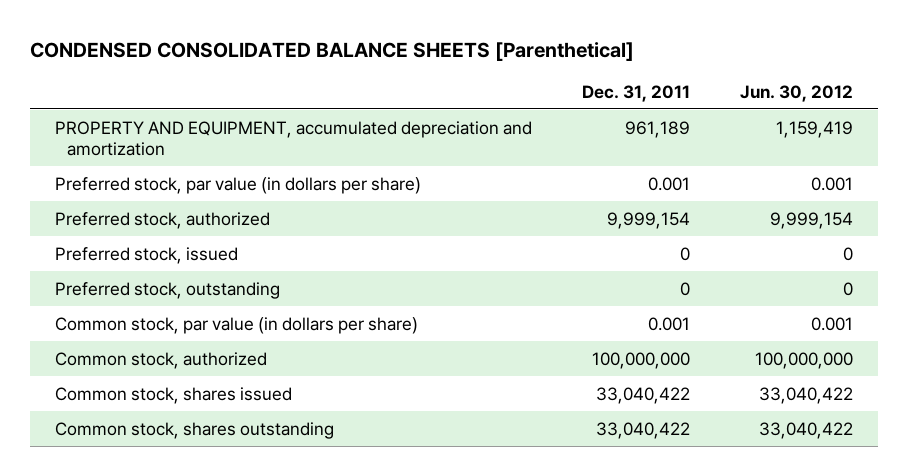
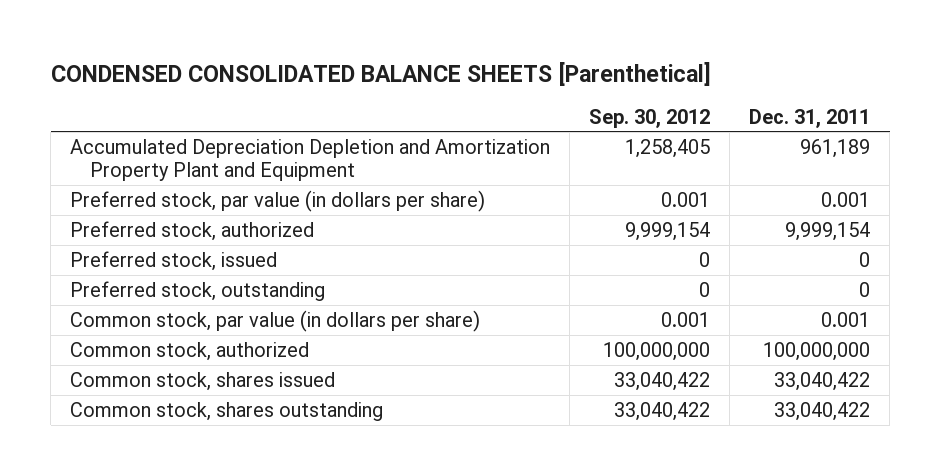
[740,84,854,102] Jun. 30, 2012 -> none
none -> [589,108,711,128] Sep. 30, 2012
[54,120,532,156] PROPERTY AND EQUIPMENT, accumulated depreciation and amortization -> [70,138,551,182] Accumulated Depreciation Depletion and Amortization Property Plant and Equipment

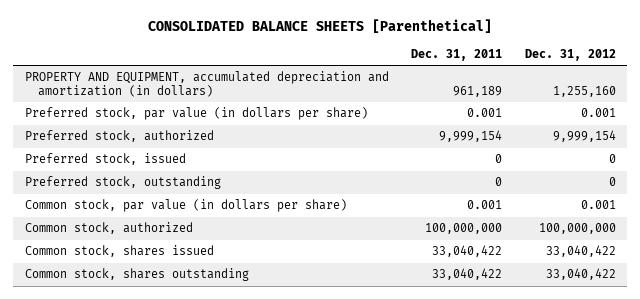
[50,61,711,86] CONDENSED CONSOLIDATED BALANCE SHEETS [Parenthetical] -> [148,18,493,33] CONSOLIDATED BALANCE SHEETS [Parenthetical]
[589,108,711,128] Sep. 30, 2012 -> none
none -> [524,48,616,61] Dec. 31, 2012
[70,138,551,182] Accumulated Depreciation Depletion and Amortization Property Plant and Equipment -> [24,71,389,98] PROPERTY AND EQUIPMENT, accumulated depreciation and amortization (in dollars)

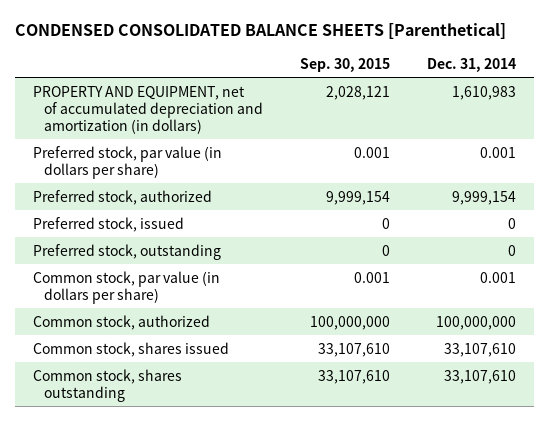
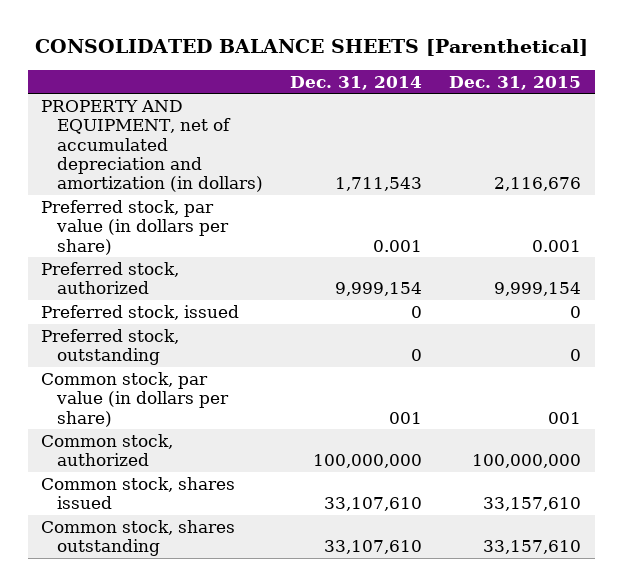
[14,23,506,40] CONDENSED CONSOLIDATED BALANCE SHEETS [Parenthetical] -> [35,39,589,57] CONSOLIDATED BALANCE SHEETS [Parenthetical]
[299,57,390,72] Sep. 30, 2015 -> none
none -> [449,75,582,90] Dec. 31, 2015
[451,85,516,100] 1,610,983 -> [335,177,423,192] 1,711,543
[479,271,516,283] 0.001 -> [389,411,423,424] 001

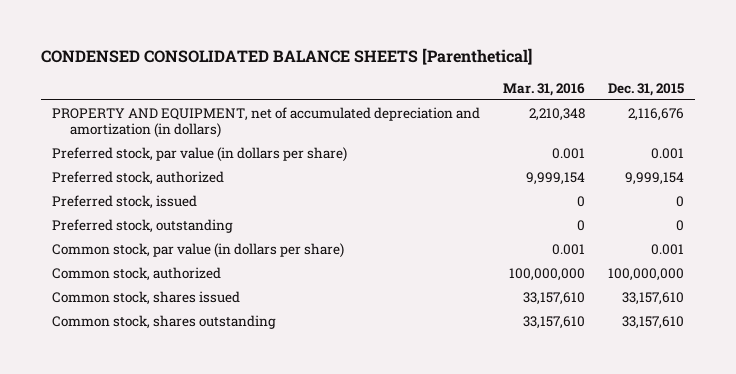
[35,39,589,57] CONSOLIDATED BALANCE SHEETS [Parenthetical] -> [41,48,533,66] CONDENSED CONSOLIDATED BALANCE SHEETS [Parenthetical]
[290,75,423,90] Dec. 31, 2014 -> none
none -> [502,83,585,97] Mar. 31, 2016
[548,411,582,424] 001 -> [650,243,684,255] 0.001

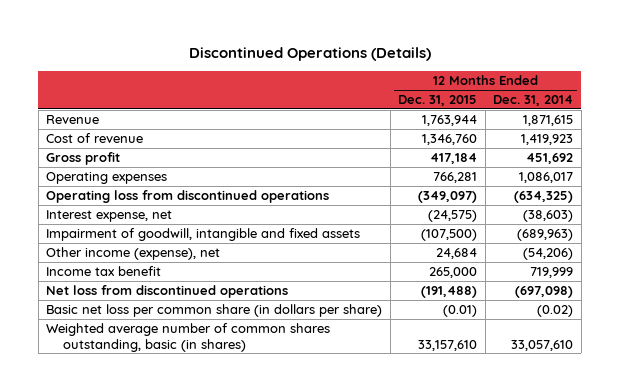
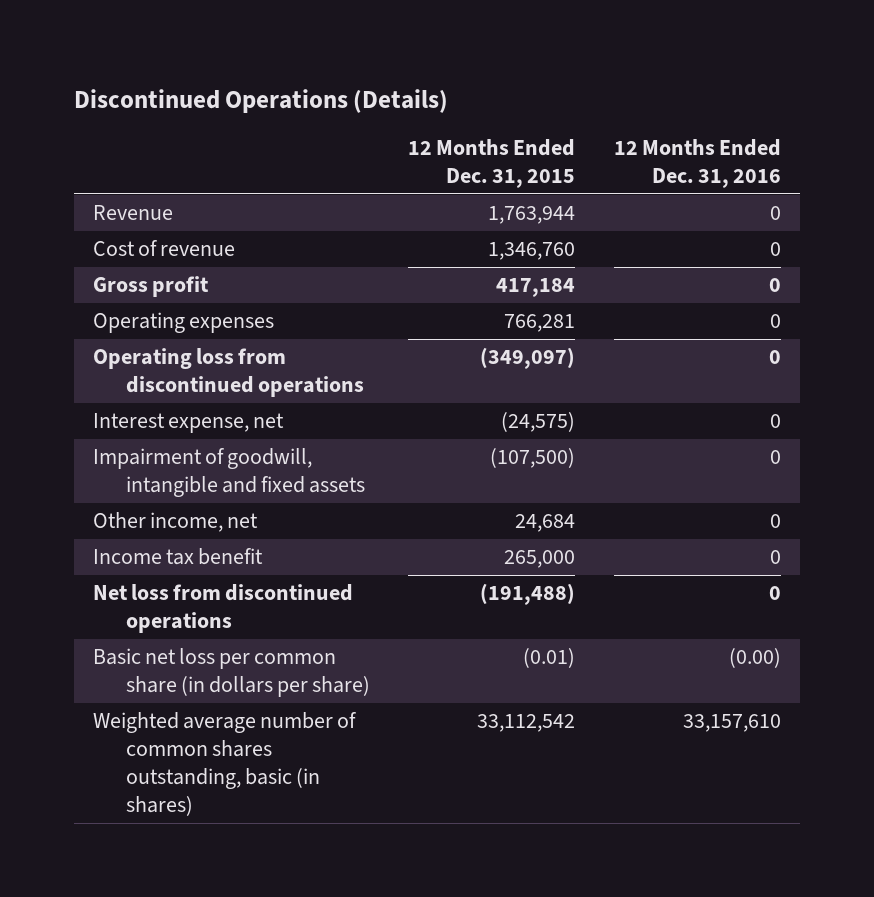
[493,95,574,107] Dec. 31, 2014 -> none
none -> [613,138,781,188] 12 Months Ended Dec. 31, 2016
[46,246,221,260] Other income (expense), net -> [92,512,258,533] Other income, net
[418,339,478,351] 33,157,610 -> [477,714,576,733] 33,112,542

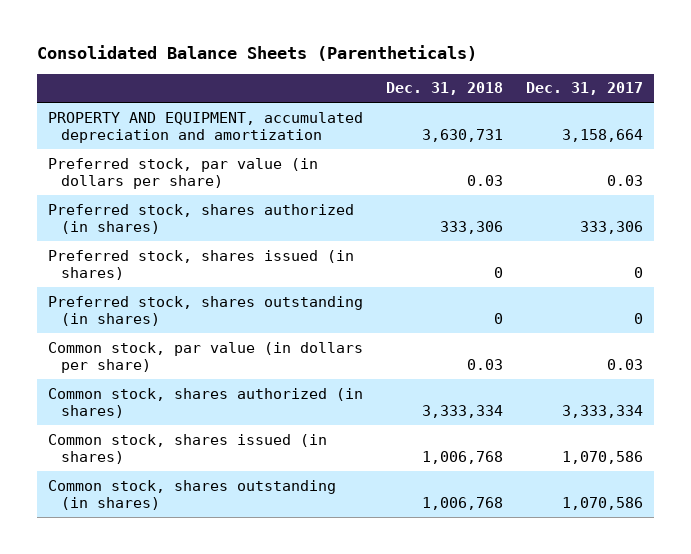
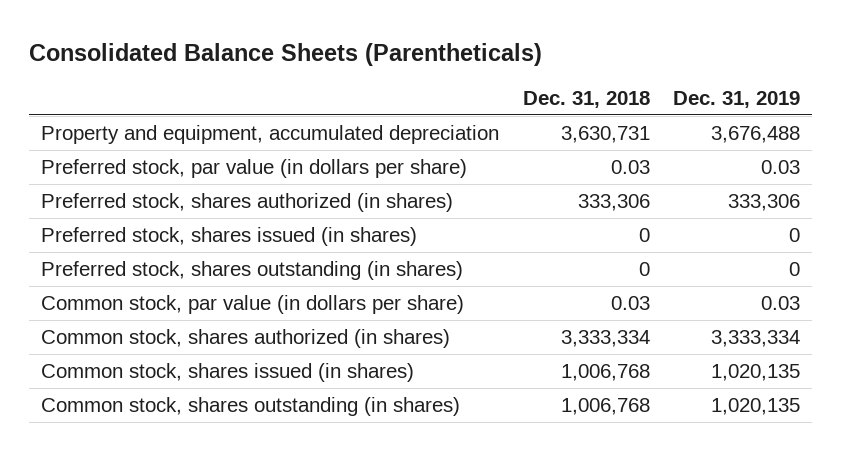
[525,82,643,96] Dec. 31, 2017 -> none
none -> [673,91,801,109] Dec. 31, 2019
[48,111,364,143] PROPERTY AND EQUIPMENT, accumulated depreciation and amortization -> [40,124,499,144] Property and equipment, accumulated depreciation

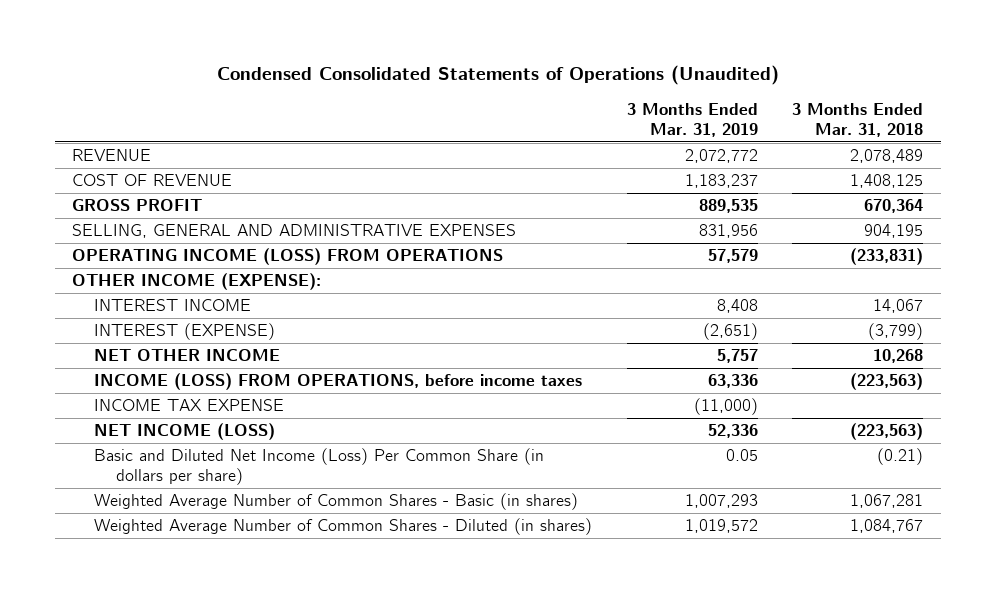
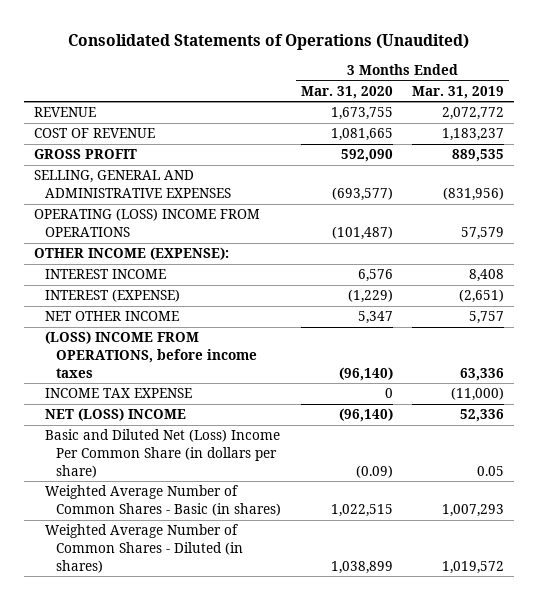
[216,65,779,86] Condensed Consolidated Statements of Operations (Unaudited) -> [68,33,470,50] Consolidated Statements of Operations (Unaudited)
[792,103,924,138] 3 Months Ended Mar. 31, 2018 -> none
none -> [300,85,393,99] Mar. 31, 2020
[698,224,758,239] 831,956 -> [443,187,505,202] (831,956)
[71,248,503,266] OPERATING INCOME (LOSS) FROM OPERATIONS -> [34,208,261,238] OPERATING (LOSS) INCOME FROM OPERATIONS
[93,373,582,391] INCOME (LOSS) FROM OPERATIONS, before income taxes -> [45,331,258,378] (LOSS) INCOME FROM OPERATIONS, before income taxes
[93,423,275,441] NET INCOME (LOSS) -> [45,408,187,422] NET (LOSS) INCOME
[93,448,544,485] Basic and Diluted Net Income (Loss) Per Common Share (in dollars per share) -> [45,429,281,478] Basic and Diluted Net (Loss) Income Per Common Share (in dollars per share)

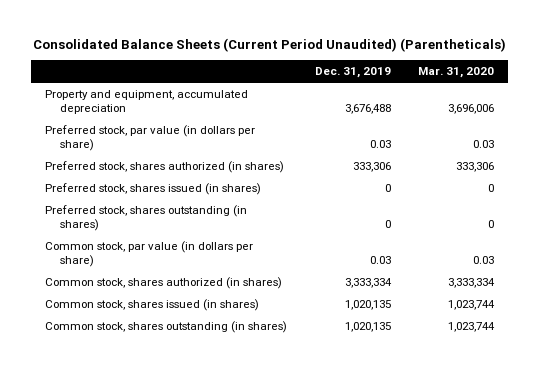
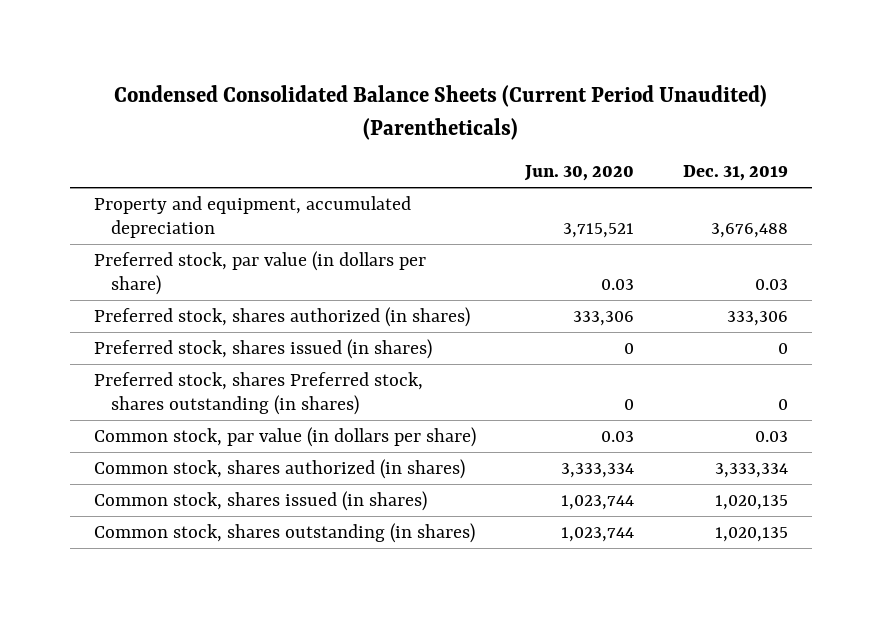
[32,37,506,52] Consolidated Balance Sheets (Current Period Unaudited) (Parentheticals) -> [113,85,767,140] Condensed Consolidated Balance Sheets (Current Period Unaudited) (Parentheticals)
[418,67,495,79] Mar. 31, 2020 -> none
none -> [523,165,634,182] Jun. 30, 2020
[44,205,247,231] Preferred stock, shares outstanding (in shares) -> [94,371,424,415] Preferred stock, shares Preferred stock, shares outstanding (in shares)

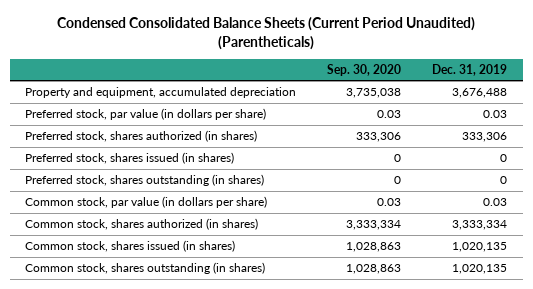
[523,165,634,182] Jun. 30, 2020 -> none
none -> [327,63,402,76] Sep. 30, 2020
[94,371,424,415] Preferred stock, shares Preferred stock, shares outstanding (in shares) -> [25,174,265,187] Preferred stock, shares outstanding (in shares)

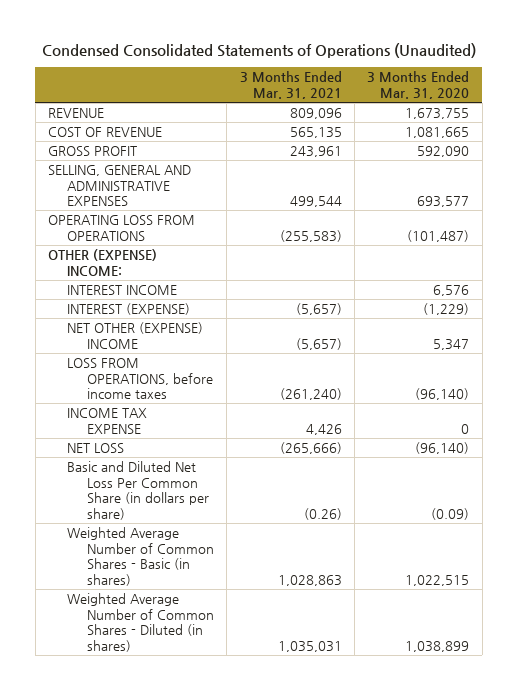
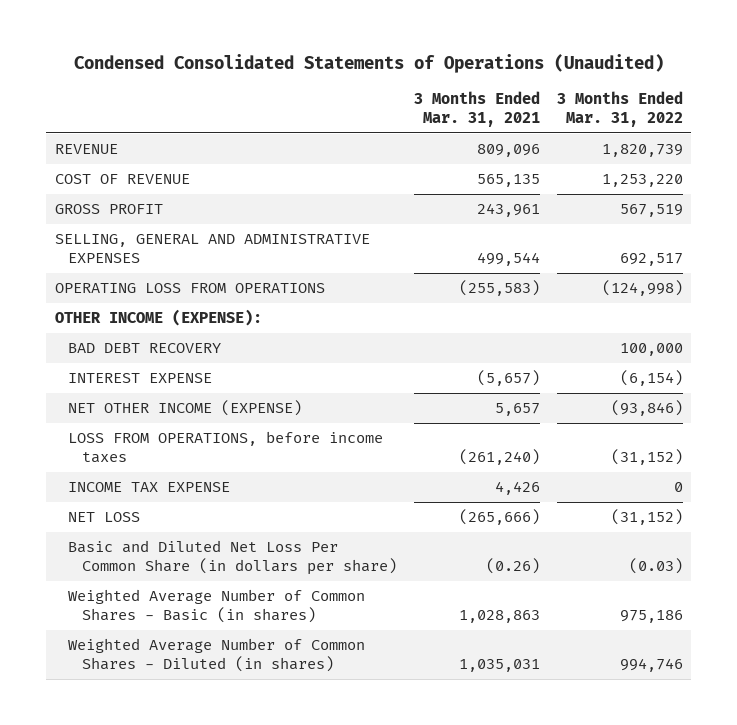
[367,71,470,100] 3 Months Ended Mar. 31, 2020 -> none
none -> [556,91,683,127] 3 Months Ended Mar. 31, 2022
[67,284,178,295] INTEREST INCOME -> none
[48,248,158,276] OTHER (EXPENSE) INCOME: -> [54,309,262,327] OTHER INCOME (EXPENSE):
none -> [68,343,222,354] BAD DEBT RECOVERY
[67,302,191,315] INTEREST (EXPENSE) -> [68,373,213,384] INTEREST EXPENSE
[67,321,204,349] NET OTHER (EXPENSE) INCOME -> [68,400,303,417] NET OTHER INCOME (EXPENSE)
[295,337,342,350] (5,657) -> [494,403,540,417] 5,657

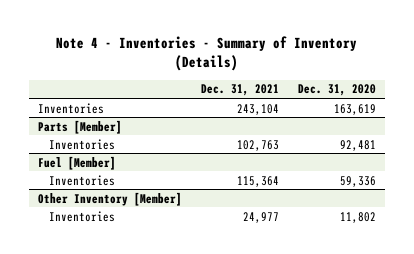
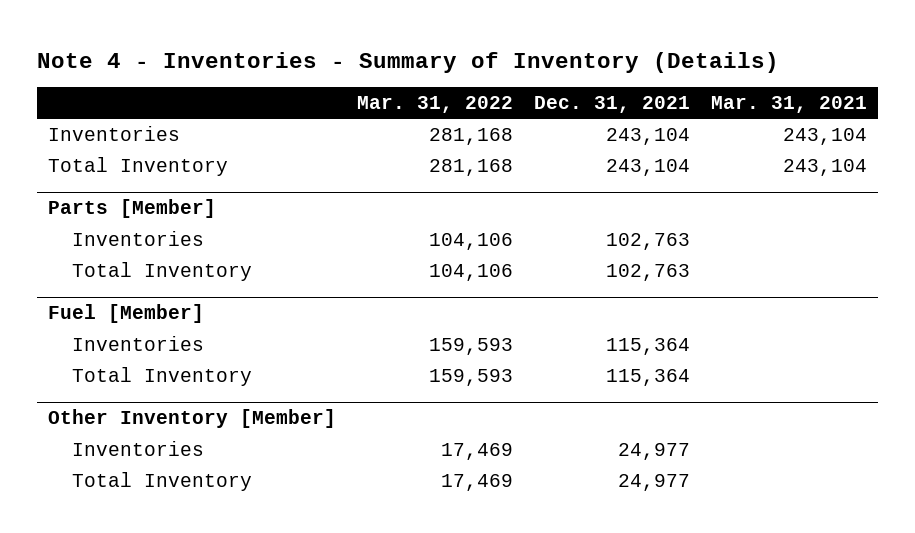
[298,84,377,97] Dec. 31, 2020 -> none
none -> [357,96,514,114] Mar. 31, 2022
none -> [711,96,868,114] Mar. 31, 2021
none -> [48,156,229,176] Total Inventory
none -> [71,261,252,281] Total Inventory
none -> [71,366,252,386] Total Inventory
none -> [71,471,252,491] Total Inventory

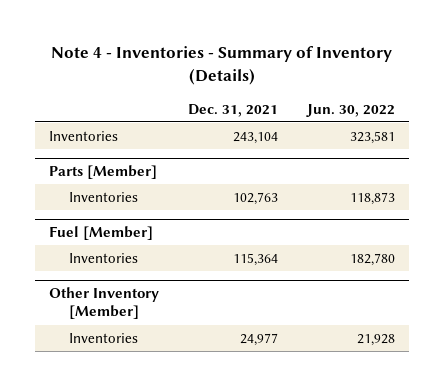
[357,96,514,114] Mar. 31, 2022 -> none
[711,96,868,114] Mar. 31, 2021 -> none
none -> [305,103,395,117] Jun. 30, 2022
[48,156,229,176] Total Inventory -> none
[71,261,252,281] Total Inventory -> none
[71,366,252,386] Total Inventory -> none
[71,471,252,491] Total Inventory -> none

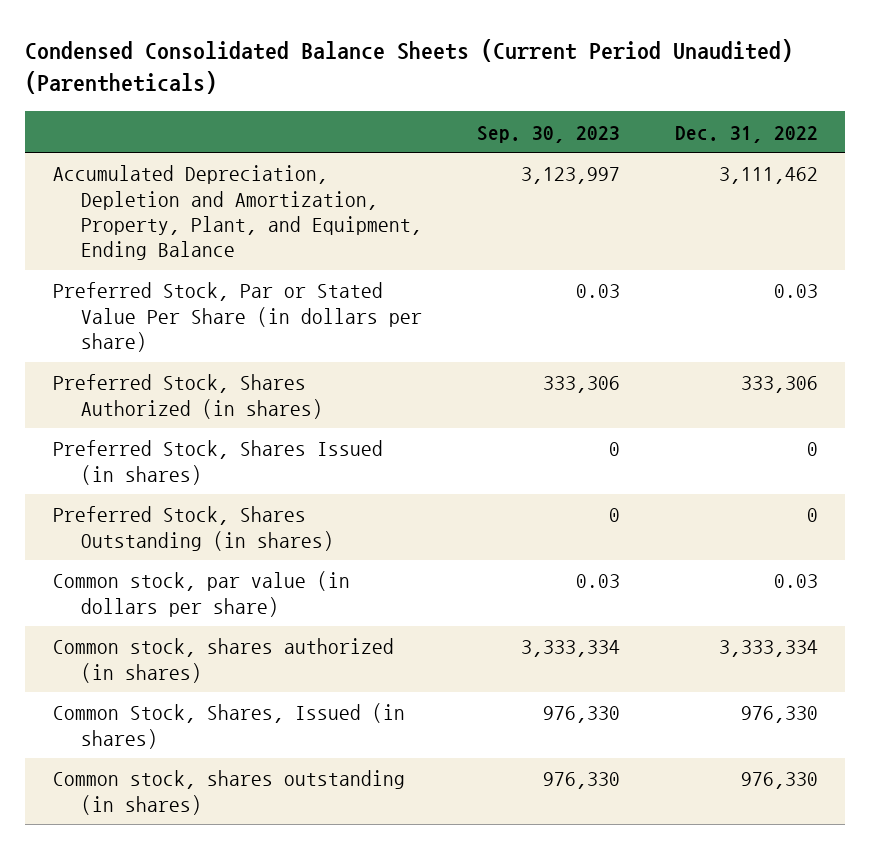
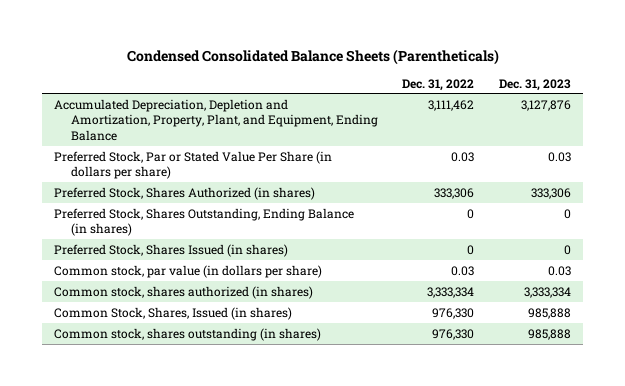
[25,38,794,95] Condensed Consolidated Balance Sheets (Current Period Unaudited) (Parentheticals) -> [126,48,499,65] Condensed Consolidated Balance Sheets (Parentheticals)
[476,125,620,143] Sep. 30, 2023 -> none
none -> [499,78,572,91] Dec. 31, 2023
none -> [54,207,355,237] Preferred Stock, Shares Outstanding, Ending Balance (in shares)
[52,506,334,551] Preferred Stock, Shares Outstanding (in shares) -> none

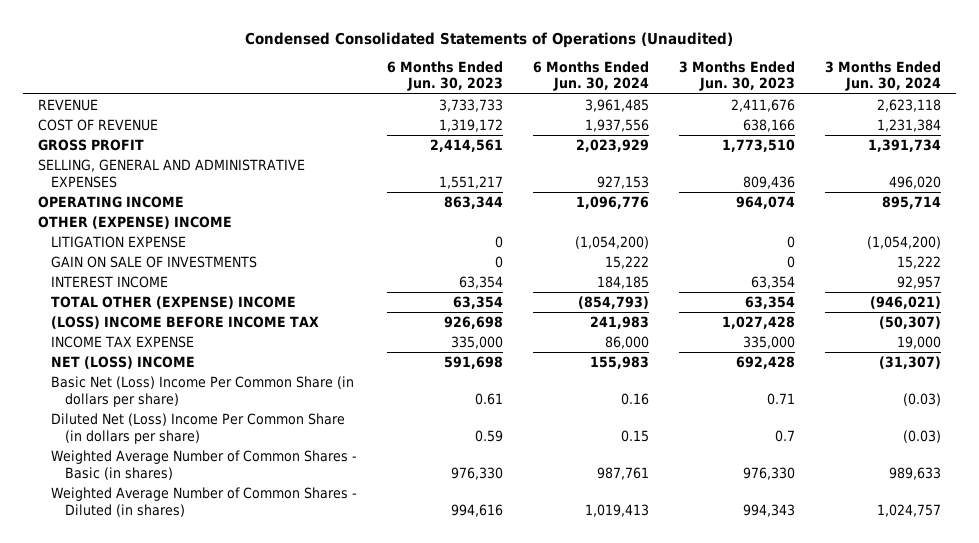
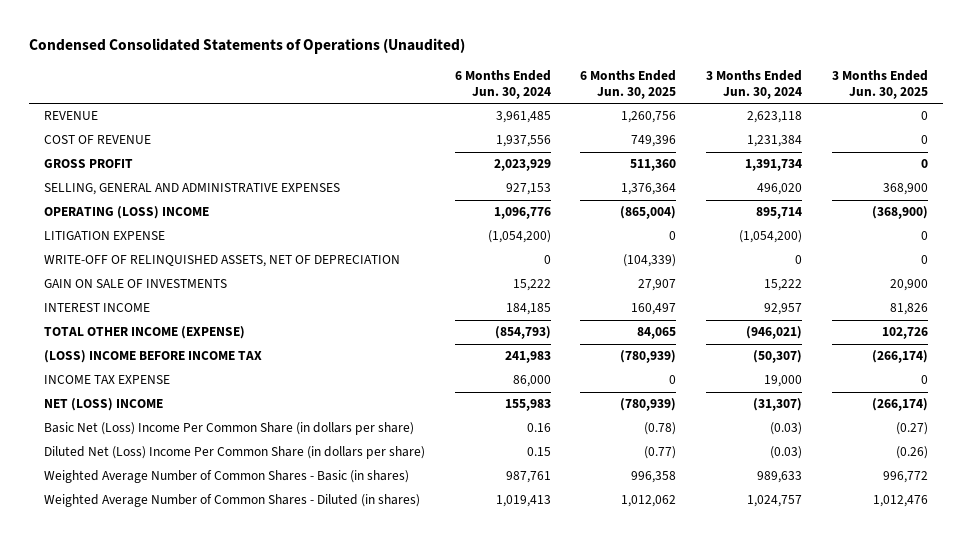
[387,60,504,92] 6 Months Ended Jun. 30, 2023 -> none
[678,60,795,92] 3 Months Ended Jun. 30, 2023 -> none
none -> [580,69,677,100] 6 Months Ended Jun. 30, 2025
none -> [831,69,928,100] 3 Months Ended Jun. 30, 2025
[37,215,232,229] OTHER (EXPENSE) INCOME -> none
[37,195,184,208] OPERATING INCOME -> [43,206,209,220] OPERATING (LOSS) INCOME
none -> [43,255,400,268] WRITE-OFF OF RELINQUISHED ASSETS, NET OF DEPRECIATION
[51,295,297,309] TOTAL OTHER (EXPENSE) INCOME -> [43,326,245,340] TOTAL OTHER INCOME (EXPENSE)

